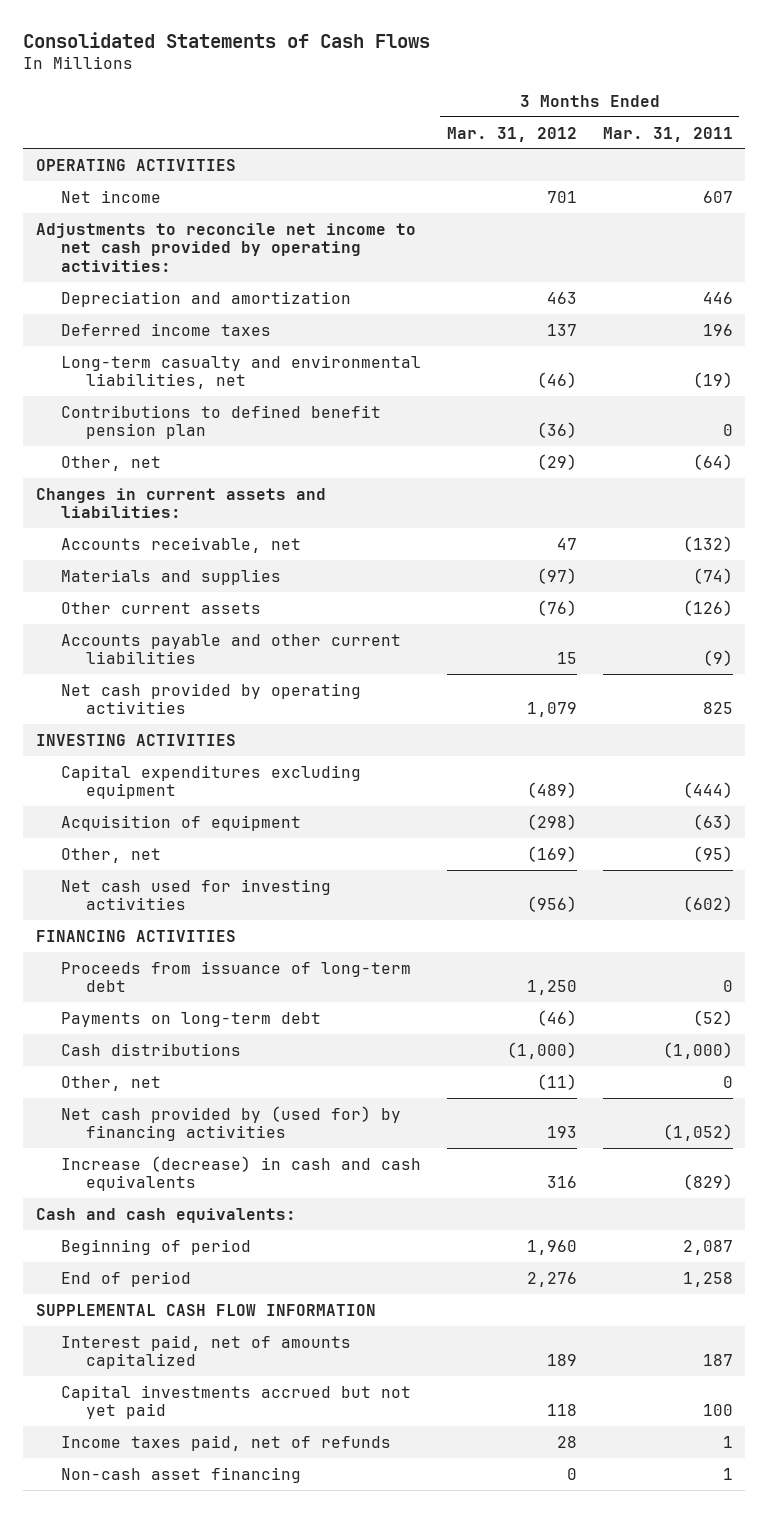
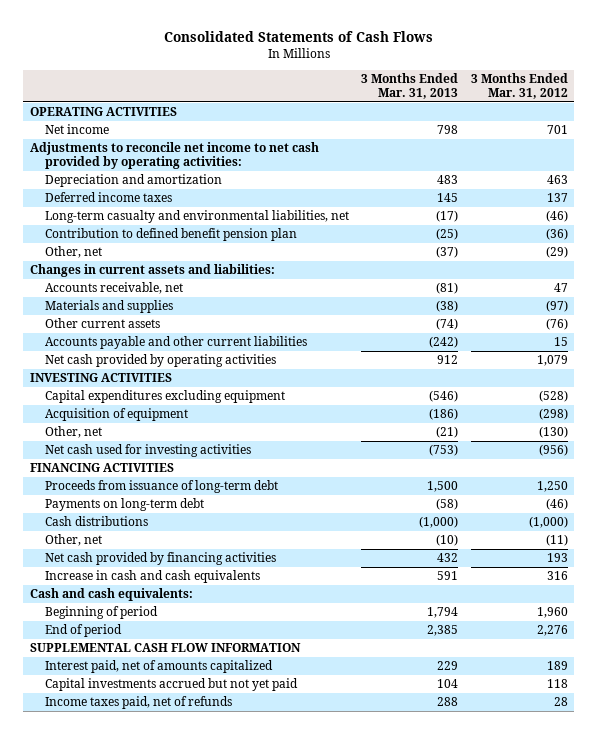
[602,126,733,142] Mar. 31, 2011 -> none
none -> [361,73,459,100] 3 Months Ended Mar. 31, 2013
[61,404,382,440] Contributions to defined benefit pension plan -> [44,228,297,242] Contribution to defined benefit pension plan
[526,782,577,799] (489) -> [538,390,568,403] (528)
[526,845,577,862] (169) -> [538,426,568,439] (130)
[61,1105,402,1142] Net cash provided by (used for) by financing activities -> [44,552,276,566] Net cash provided by financing activities
[61,1155,422,1192] Increase (decrease) in cash and cash equivalents -> [44,570,260,584] Increase in cash and cash equivalents
[61,1466,302,1483] Non-cash asset financing -> none

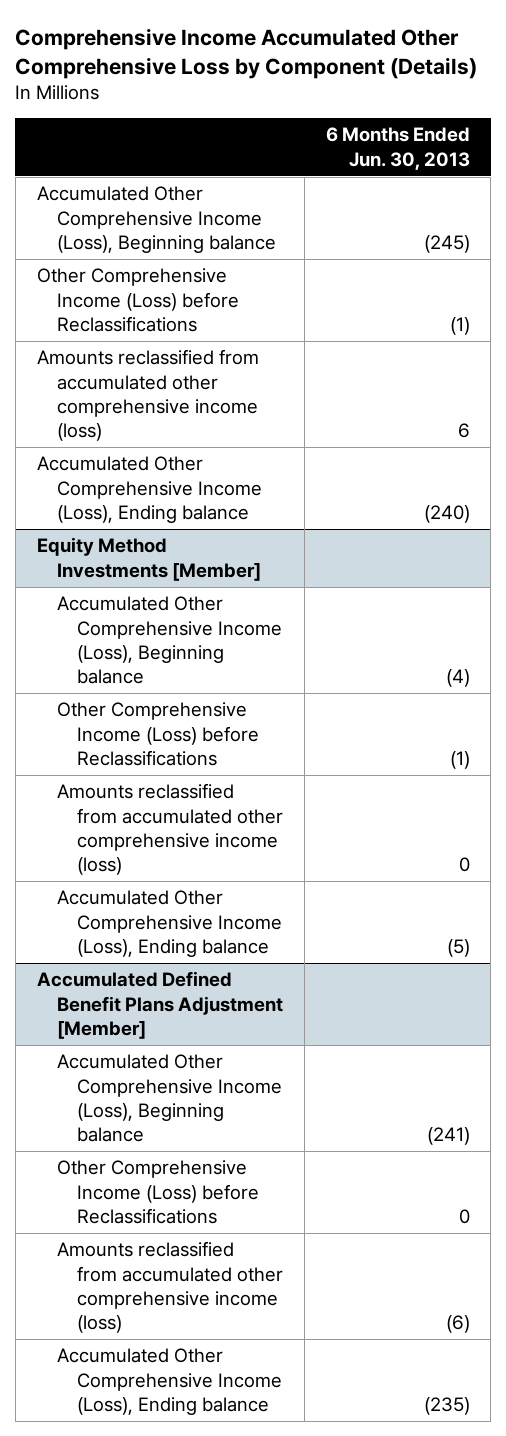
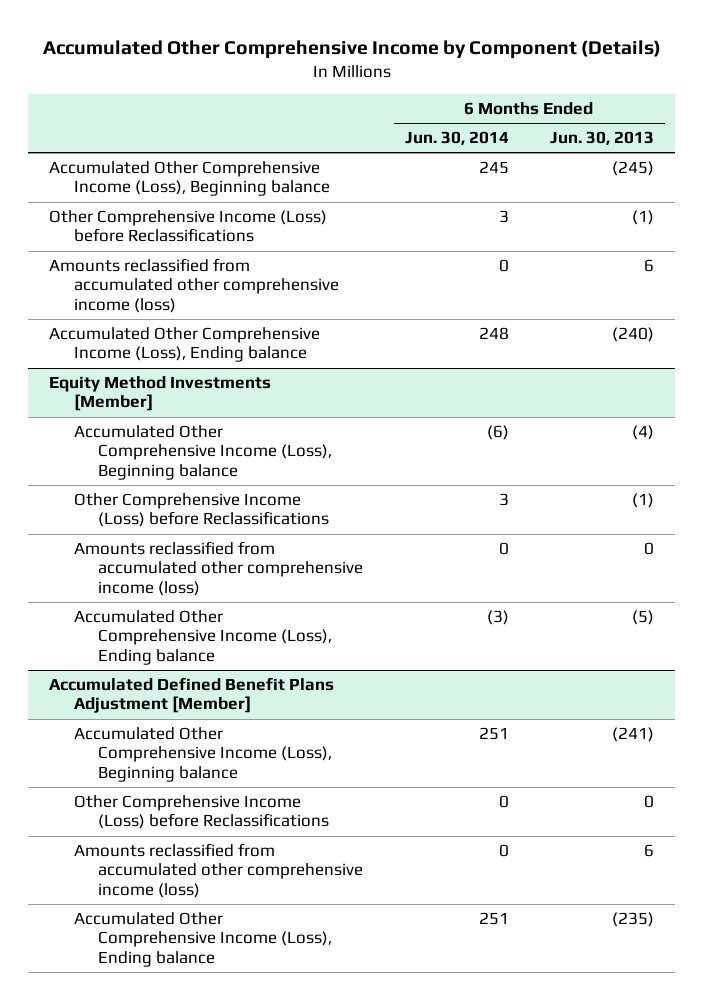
[15,27,478,79] Comprehensive Income Accumulated Other Comprehensive Loss by Component (Details) -> [42,40,661,60] Accumulated Other Comprehensive Income by Component (Details)
none -> [404,131,509,146] Jun. 30, 2014
[445,1315,470,1334] (6) -> [644,844,655,858] 6

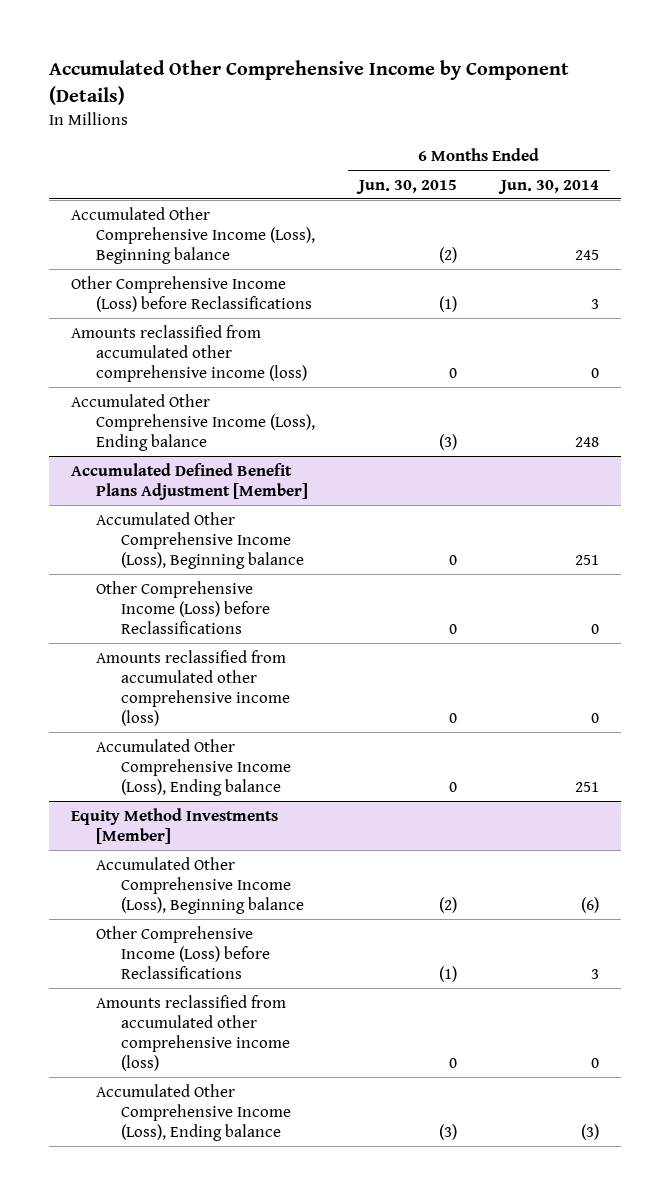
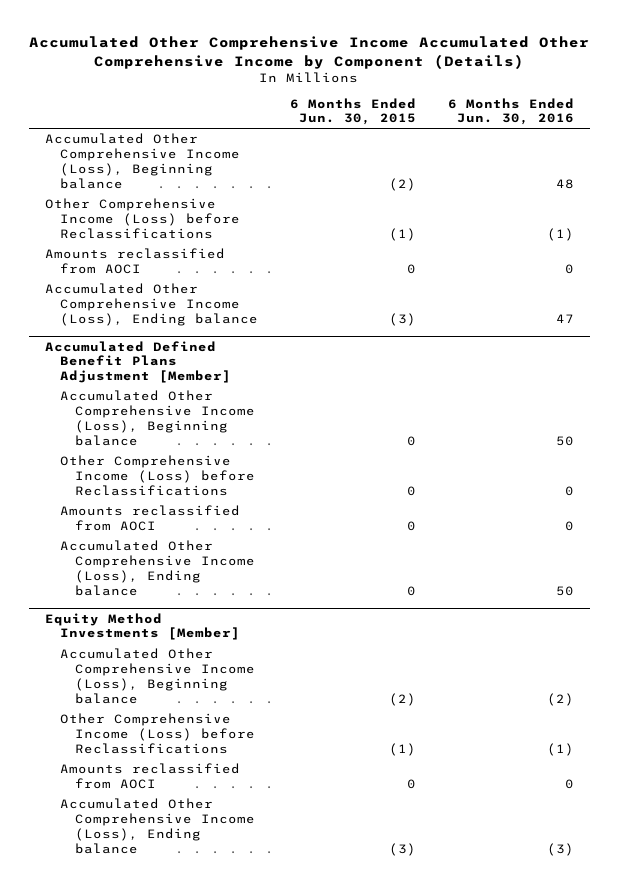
[48,60,569,105] Accumulated Other Comprehensive Income by Component (Details) -> [29,36,590,69] Accumulated Other Comprehensive Income Accumulated Other Comprehensive Income by Component (Details)
[498,179,600,194] Jun. 30, 2014 -> none
none -> [447,97,574,126] 6 Months Ended Jun. 30, 2016
[70,324,307,383] Amounts reclassified from accumulated other comprehensive income (loss) -> [45,248,226,275] Amounts reclassified from AOCI
[95,649,290,727] Amounts reclassified from accumulated other comprehensive income (loss) -> [59,505,240,532] Amounts reclassified from AOCI
[95,994,290,1072] Amounts reclassified from accumulated other comprehensive income (loss) -> [59,763,240,790] Amounts reclassified from AOCI

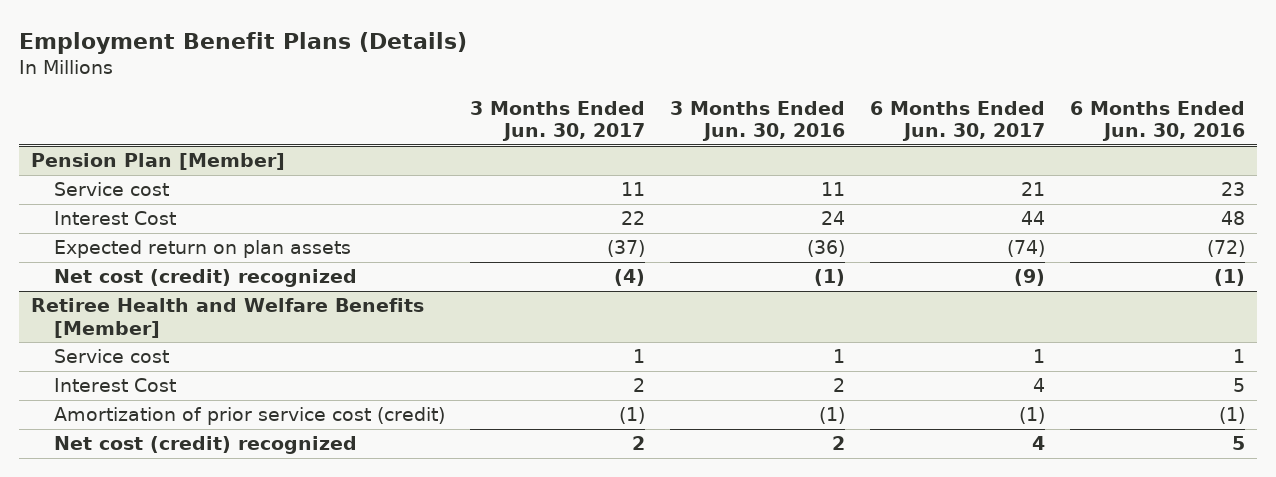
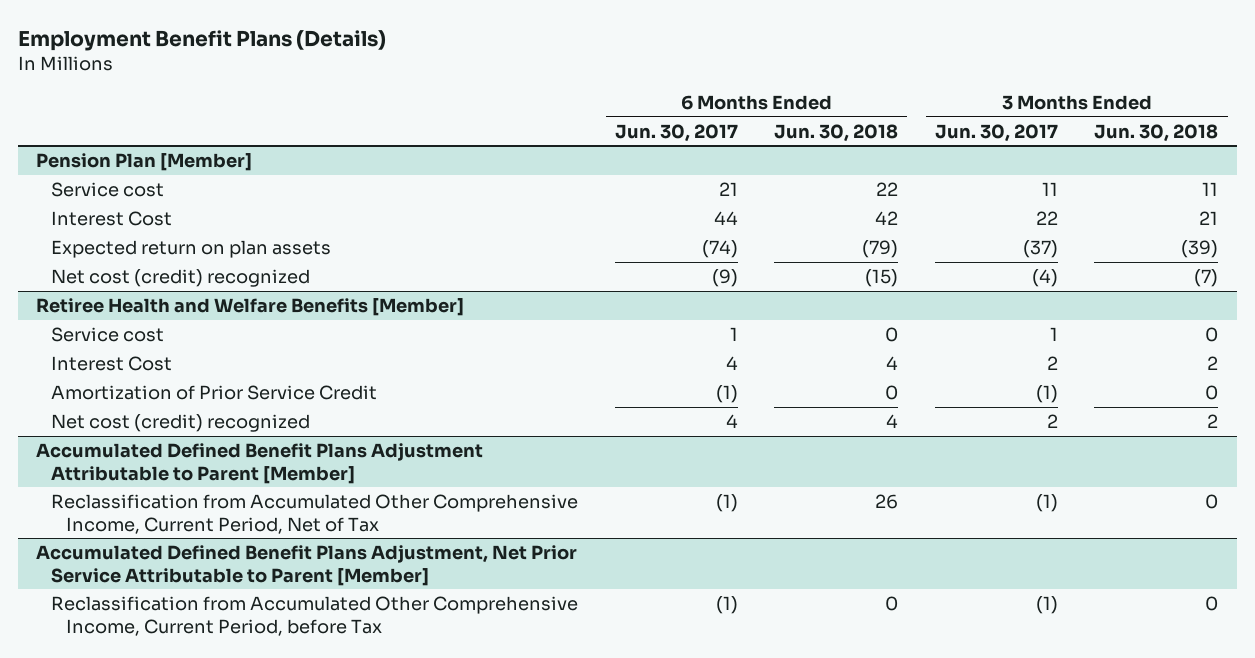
[669,101,845,142] 3 Months Ended Jun. 30, 2016 -> none
[1069,101,1245,142] 6 Months Ended Jun. 30, 2016 -> none
none -> [774,123,899,142] Jun. 30, 2018
none -> [1094,123,1219,142] Jun. 30, 2018
[53,407,445,426] Amortization of prior service cost (credit) -> [51,384,378,400] Amortization of Prior Service Credit
none -> [36,442,484,484] Accumulated Defined Benefit Plans Adjustment Attributable to Parent [Member]
none -> [51,493,579,534] Reclassification from Accumulated Other Comprehensive Income, Current Period, Net of Tax
none -> [36,544,578,586] Accumulated Defined Benefit Plans Adjustment, Net Prior Service Attributable to Parent [Member]
none -> [51,595,579,636] Reclassification from Accumulated Other Comprehensive Income, Current Period, before Tax

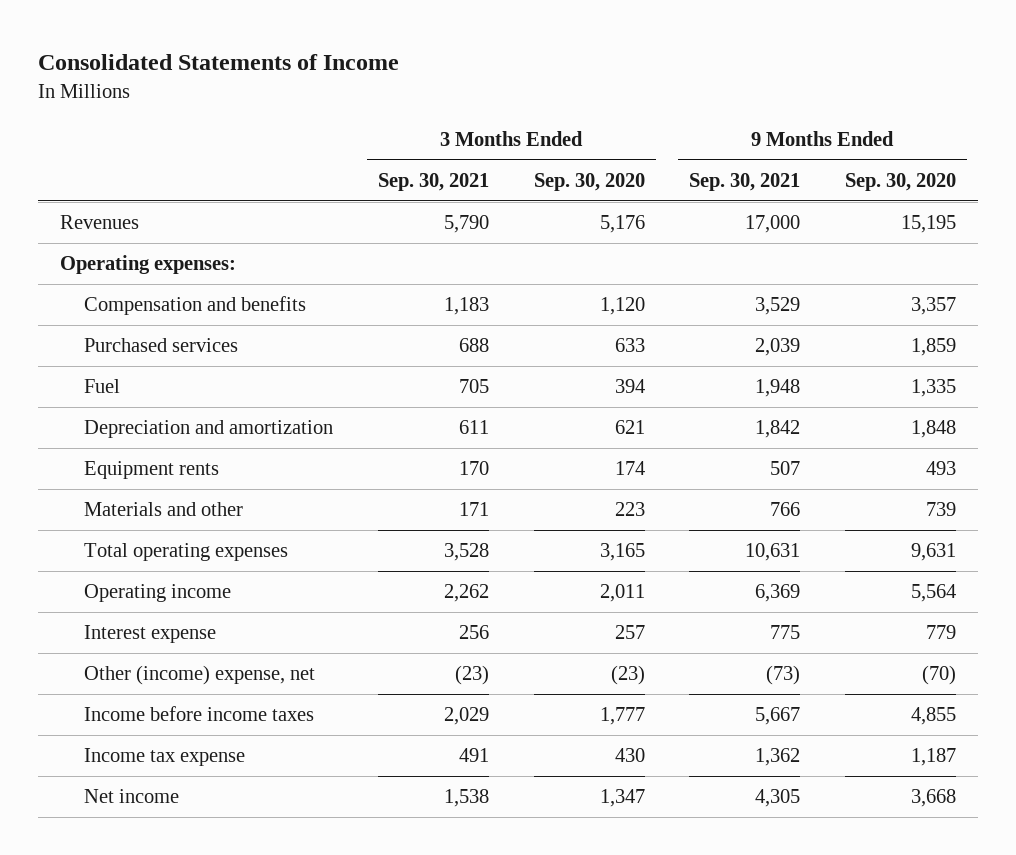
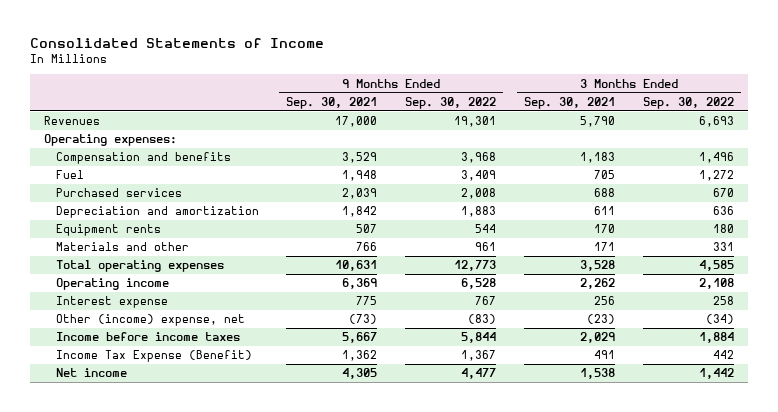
[533,172,645,191] Sep. 30, 2020 -> none
[844,172,956,191] Sep. 30, 2020 -> none
none -> [405,96,497,109] Sep. 30, 2022
none -> [642,96,734,109] Sep. 30, 2022
[84,338,239,353] Purchased services -> [55,188,182,198] Purchased services
[84,748,246,767] Income tax expense -> [55,350,252,363] Income Tax Expense (Benefit)

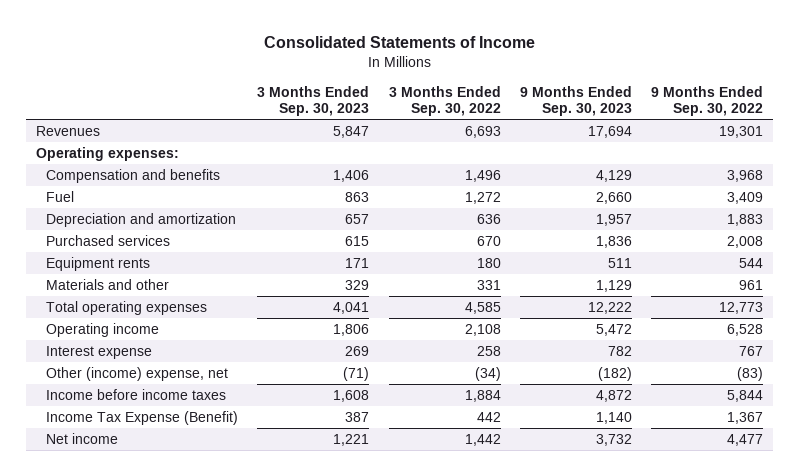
[286,96,378,109] Sep. 30, 2021 -> none
[524,96,616,109] Sep. 30, 2021 -> none
none -> [257,85,370,117] 3 Months Ended Sep. 30, 2023
none -> [519,85,632,117] 9 Months Ended Sep. 30, 2023
[55,188,182,198] Purchased services -> [46,235,171,247] Purchased services

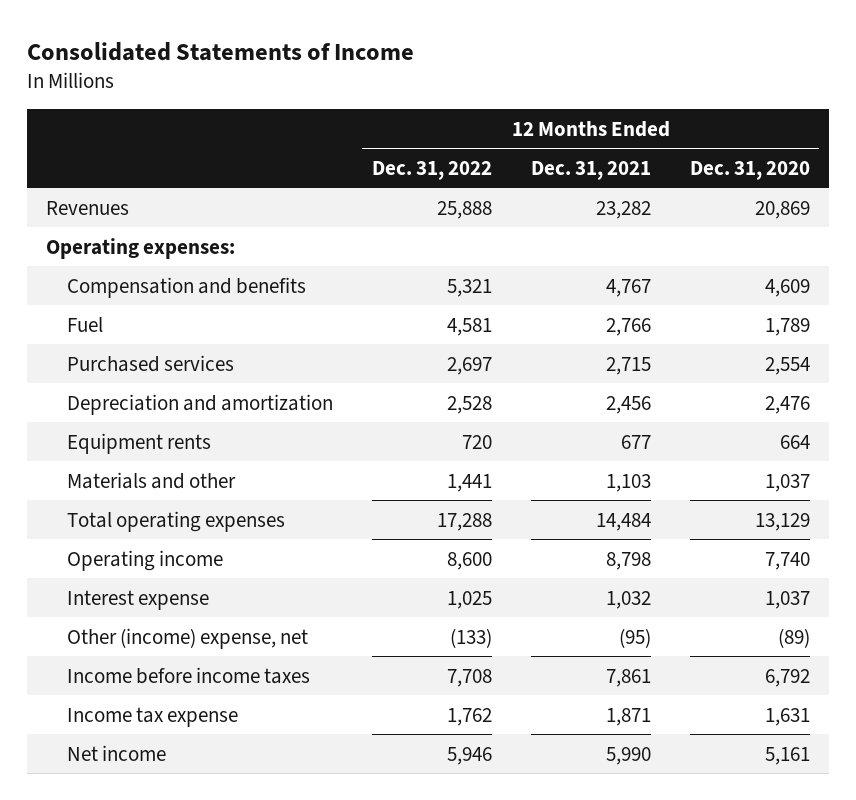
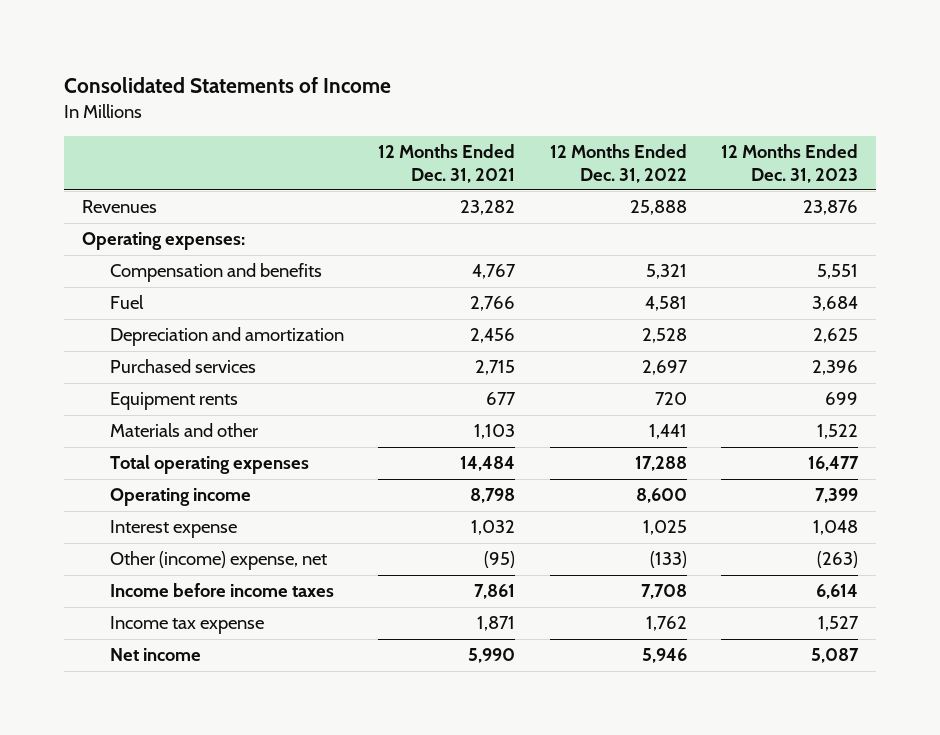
[689,160,810,180] Dec. 31, 2020 -> none
none -> [721,144,859,183] 12 Months Ended Dec. 31, 2023
[66,354,234,372] Purchased services -> [109,359,256,374] Purchased services

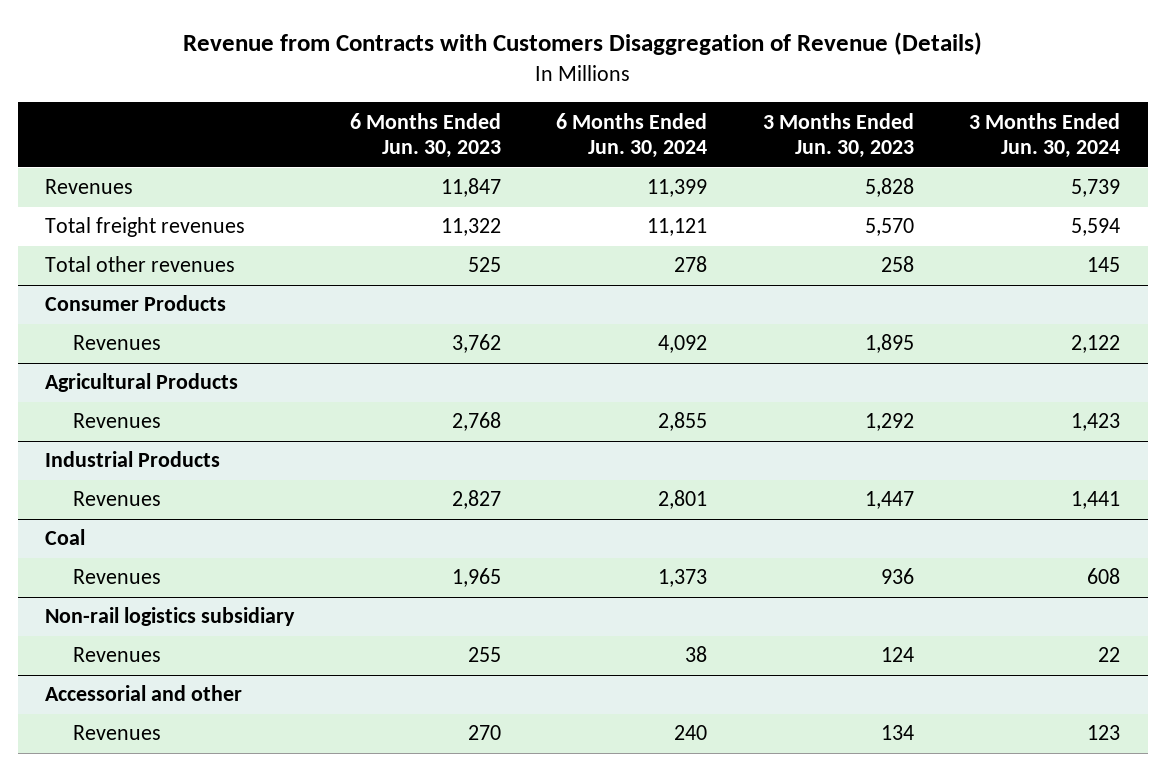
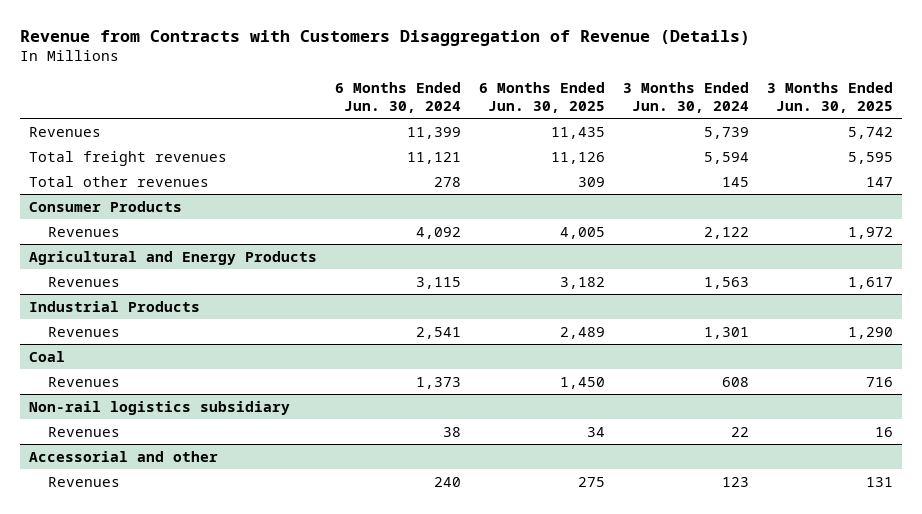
[349,112,501,159] 6 Months Ended Jun. 30, 2023 -> none
[762,112,914,159] 3 Months Ended Jun. 30, 2023 -> none
none -> [479,82,606,113] 6 Months Ended Jun. 30, 2025
none -> [767,82,894,113] 3 Months Ended Jun. 30, 2025
[45,373,239,393] Agricultural Products -> [28,250,317,265] Agricultural and Energy Products
[658,412,708,432] 2,855 -> [416,276,462,289] 3,115
[1071,413,1121,432] 1,423 -> [704,276,750,289] 1,563
[658,490,708,510] 2,801 -> [416,326,462,339] 2,541
[1071,491,1121,510] 1,441 -> [704,326,750,339] 1,301

